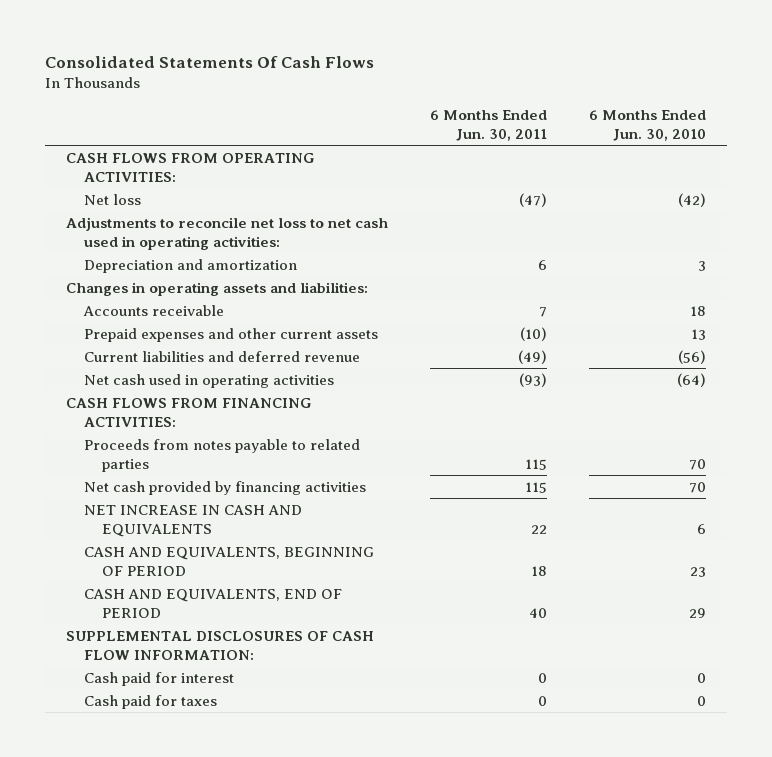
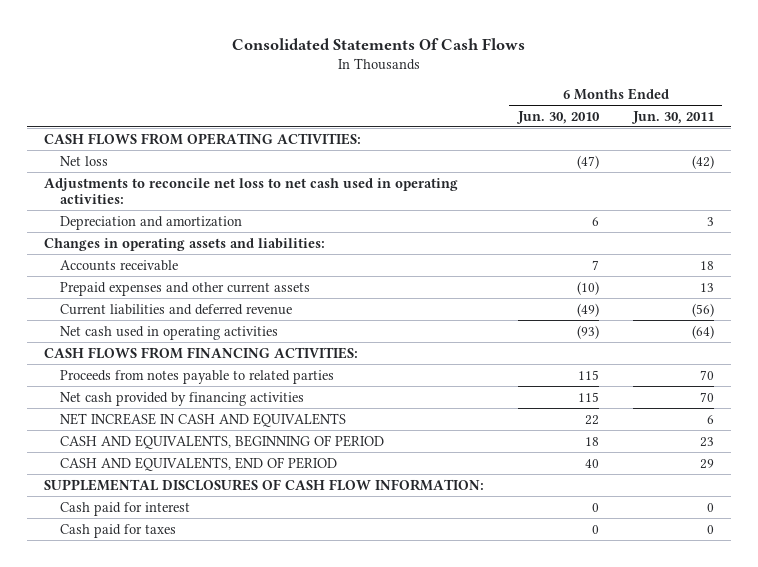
[519,192,548,207] (47) -> [691,154,714,169] (42)
[678,192,707,207] (42) -> [576,154,599,169] (47)
[538,259,548,270] 6 -> [706,216,714,226] 3
[698,260,707,271] 3 -> [591,216,599,226] 6
[539,306,548,317] 7 -> [699,260,714,270] 18
[690,305,707,316] 18 -> [591,259,599,270] 7
[520,326,548,341] (10) -> [699,282,714,292] 13
[691,328,707,340] 13 -> [576,280,599,295] (10)
[518,349,548,364] (49) -> [691,302,714,317] (56)
[678,349,707,364] (56) -> [576,302,599,317] (49)
[519,372,548,387] (93) -> [691,324,714,339] (64)
[677,372,707,387] (64) -> [576,324,599,339] (93)
[525,458,548,470] 115 -> [699,369,714,380] 70
[689,458,707,470] 70 -> [577,369,599,380] 115
[525,481,548,493] 115 -> [699,391,714,402] 70
[689,481,707,493] 70 -> [577,391,599,402] 115
[531,524,548,534] 22 -> [706,414,714,424] 6
[697,523,707,534] 6 -> [584,414,599,425] 22
[531,565,548,576] 18 -> [699,436,714,447] 23
[690,566,707,577] 23 -> [584,436,599,446] 18
[529,607,548,618] 40 -> [699,458,714,469] 29
[689,607,707,618] 29 -> [584,458,599,468] 40

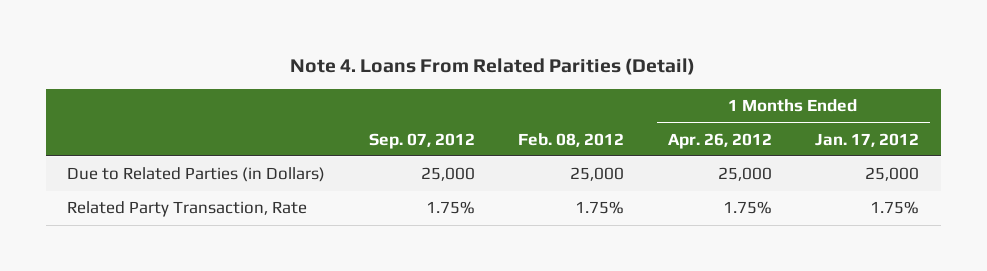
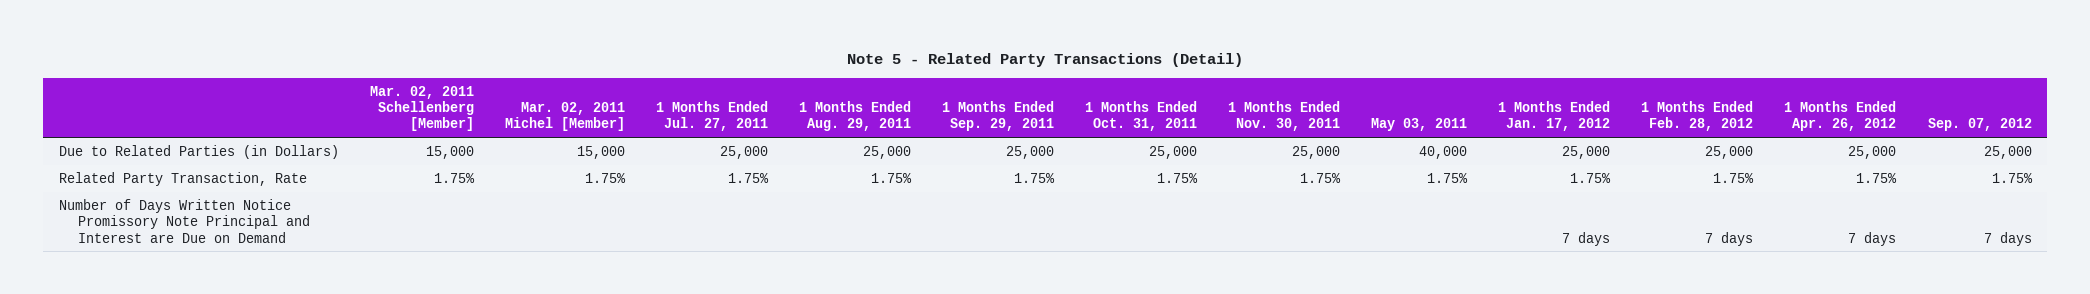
[290,57,696,75] Note 4. Loans From Related Parities (Detail) -> [847,53,1244,68] Note 5 - Related Party Transactions (Detail)
[518,132,625,147] Feb. 08, 2012 -> none
none -> [369,85,474,132] Mar. 02, 2011 Schellenberg [Member]
none -> [504,102,625,132] Mar. 02, 2011 Michel [Member]
none -> [655,101,768,132] 1 Months Ended Jul. 27, 2011
none -> [798,101,911,132] 1 Months Ended Aug. 29, 2011
none -> [942,101,1055,132] 1 Months Ended Sep. 29, 2011
none -> [1085,101,1198,132] 1 Months Ended Oct. 31, 2011
none -> [1228,101,1341,132] 1 Months Ended Nov. 30, 2011
none -> [1371,118,1468,132] May 03, 2011
none -> [1641,101,1754,132] 1 Months Ended Feb. 28, 2012
none -> [58,198,310,243] Number of Days Written Notice Promissory Note Principal and Interest are Due on Demand

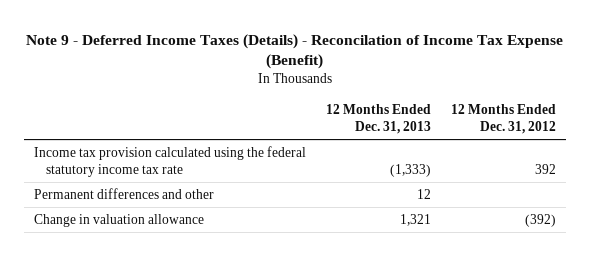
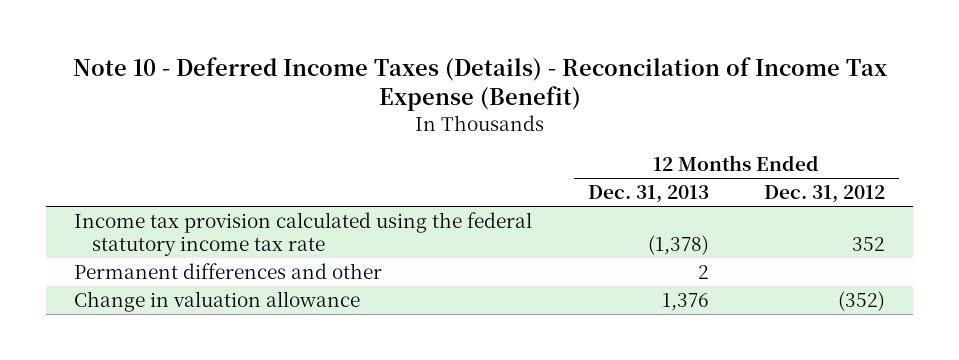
[26,33,564,70] Note 9 - Deferred Income Taxes (Details) - Reconcilation of Income Tax Expense (Benefit) -> [72,56,887,112] Note 10 - Deferred Income Taxes (Details) - Reconcilation of Income Tax Expense (Benefit)
[390,163,432,177] (1,333) -> [647,234,709,255] (1,378)
[534,163,556,174] 392 -> [851,236,885,251] 352
[417,188,432,199] 12 -> [697,265,709,280] 2
[400,213,432,226] 1,321 -> [661,293,709,312] 1,376
[524,213,556,227] (392) -> [837,291,885,312] (352)

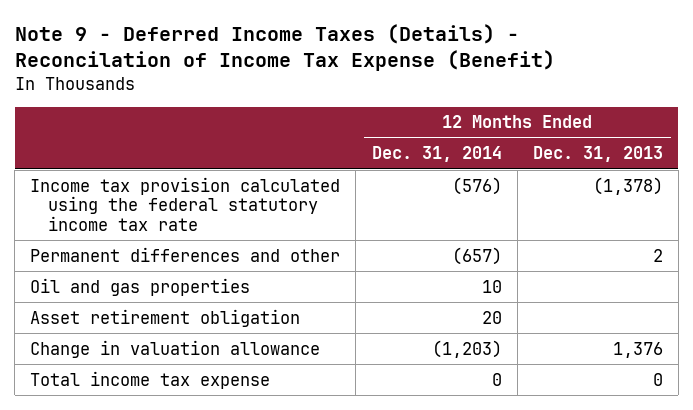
[72,56,887,112] Note 10 - Deferred Income Taxes (Details) - Reconcilation of Income Tax Expense (Benefit) -> [14,23,555,72] Note 9 - Deferred Income Taxes (Details) - Reconcilation of Income Tax Expense (Benefit)
[763,185,885,204] Dec. 31, 2012 -> none
none -> [371,146,502,163] Dec. 31, 2014
none -> [30,277,251,296] Oil and gas properties
none -> [30,308,301,327] Asset retirement obligation
none -> [30,370,271,389] Total income tax expense

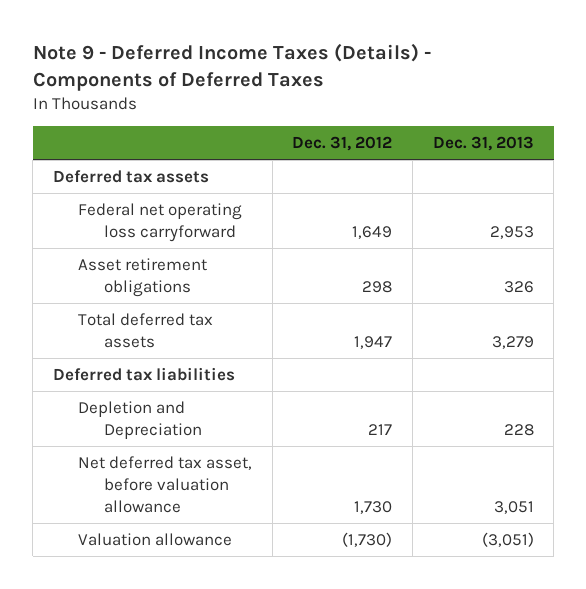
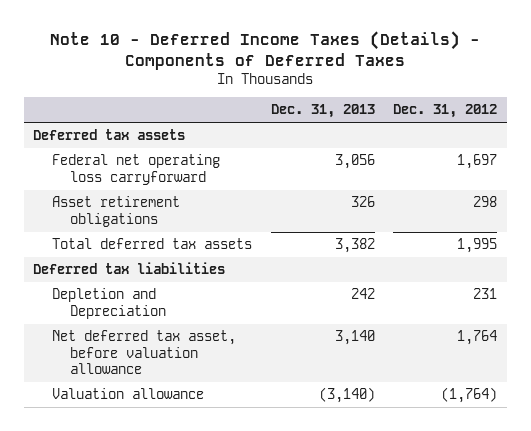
[32,43,431,92] Note 9 - Deferred Income Taxes (Details) - Components of Deferred Taxes -> [50,30,481,70] Note 10 - Deferred Income Taxes (Details) - Components of Deferred Taxes
[352,225,393,239] 1,649 -> [457,154,498,170] 1,697
[489,225,534,239] 2,953 -> [334,154,375,170] 3,056
[354,335,393,349] 1,947 -> [457,238,498,254] 1,995
[491,335,534,349] 3,279 -> [334,238,375,254] 3,382
[368,423,393,435] 217 -> [473,288,498,300] 231
[503,423,534,436] 228 -> [350,288,375,300] 242
[354,501,393,515] 1,730 -> [457,330,498,346] 1,764
[493,501,534,515] 3,051 -> [334,330,375,346] 3,140
[342,531,393,547] (1,730) -> [441,387,498,404] (1,764)
[481,531,534,547] (3,051) -> [318,387,375,404] (3,140)

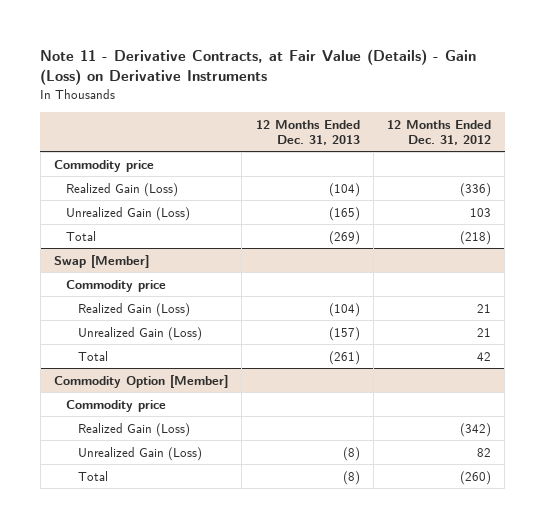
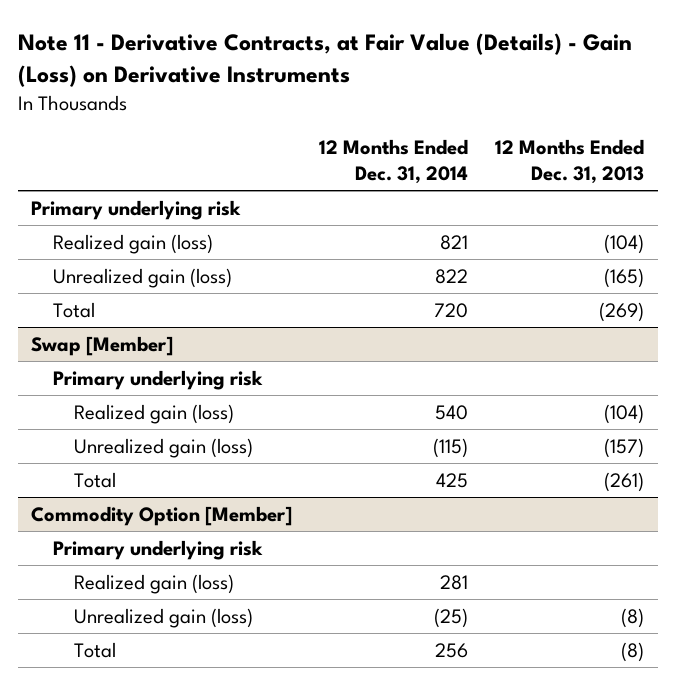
[387,119,492,145] 12 Months Ended Dec. 31, 2012 -> none
none -> [319,139,469,185] 12 Months Ended Dec. 31, 2014
[54,159,155,172] Commodity price -> none
none -> [31,199,242,220] Primary underlying risk
[65,182,178,197] Realized Gain (Loss) -> [52,233,213,254] Realized gain (loss)
[65,206,190,221] Unrealized Gain (Loss) -> [52,267,232,288] Unrealized gain (loss)
[65,279,166,292] Commodity price -> none
none -> [52,369,263,390] Primary underlying risk
[77,302,190,317] Realized Gain (Loss) -> [74,403,235,424] Realized gain (loss)
[77,326,202,341] Unrealized Gain (Loss) -> [74,437,254,458] Unrealized gain (loss)
[65,399,166,412] Commodity price -> none
none -> [52,539,263,560] Primary underlying risk
[77,422,190,437] Realized Gain (Loss) -> [74,573,235,594] Realized gain (loss)
[77,446,202,461] Unrealized Gain (Loss) -> [74,607,254,628] Unrealized gain (loss)

